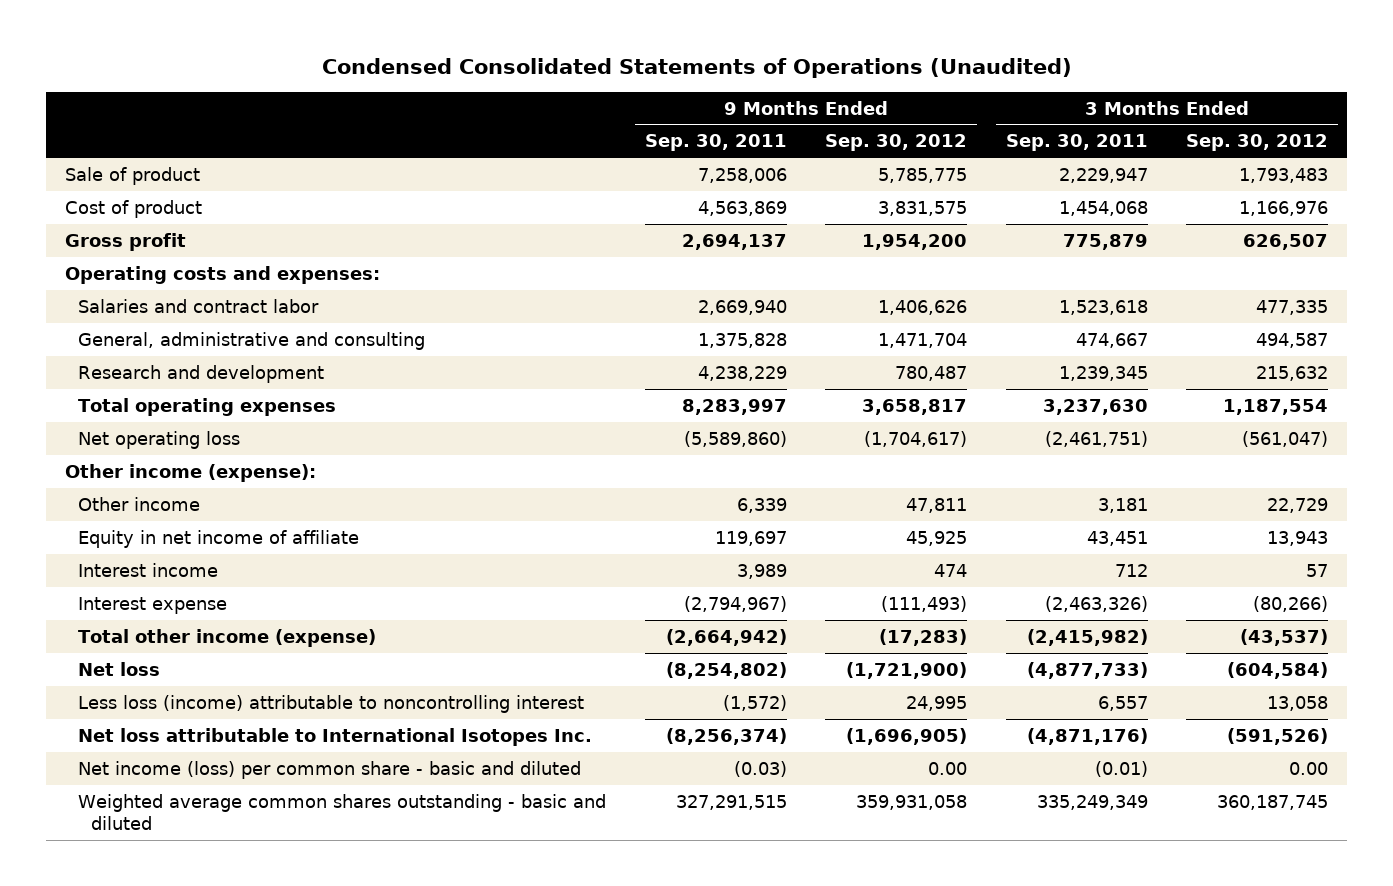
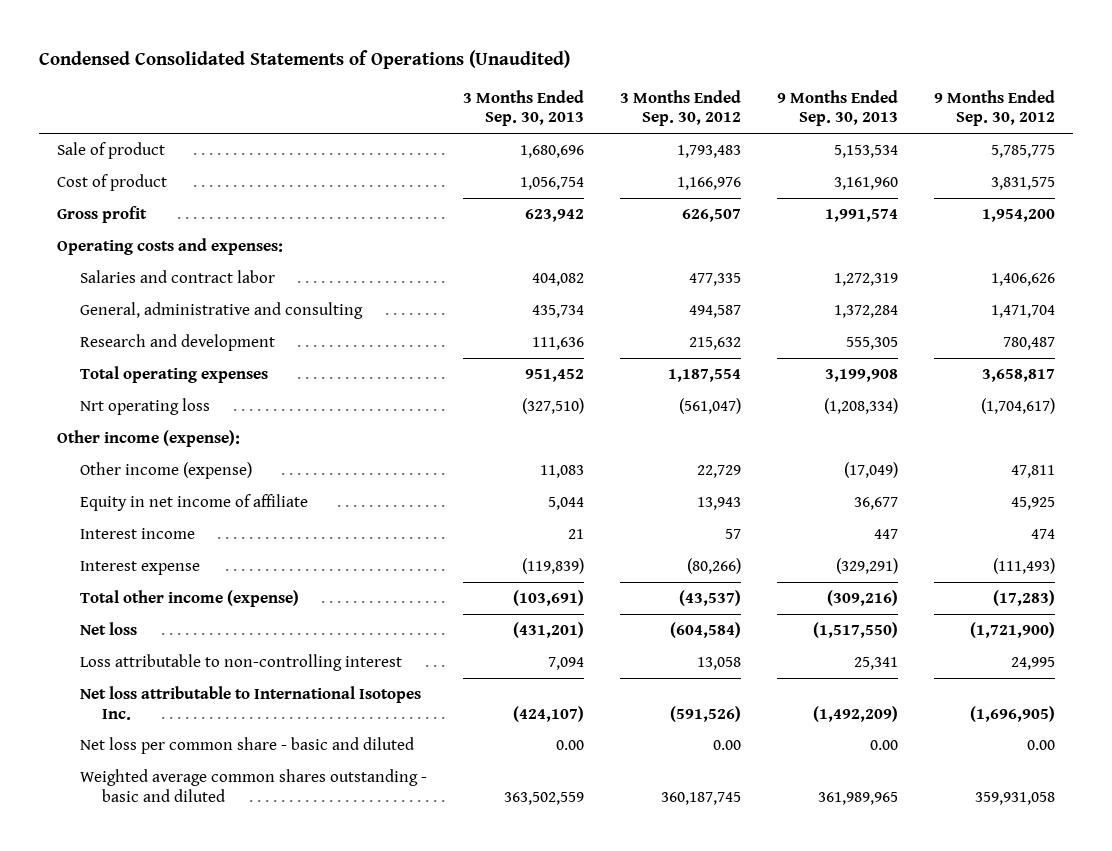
[644,134,787,152] Sep. 30, 2011 -> none
[1005,134,1148,152] Sep. 30, 2011 -> none
none -> [462,89,584,127] 3 Months Ended Sep. 30, 2013
none -> [776,89,898,127] 9 Months Ended Sep. 30, 2013
[78,430,241,449] Net operating loss -> [79,397,210,415] Nrt operating loss
[78,496,201,511] Other income -> [79,461,252,479] Other income (expense)
[78,694,585,713] Less loss (income) attributable to noncontrolling interest -> [79,653,402,671] Loss attributable to non-controlling interest
[78,760,582,779] Net income (loss) per common share - basic and diluted -> [79,736,414,754] Net loss per common share - basic and diluted

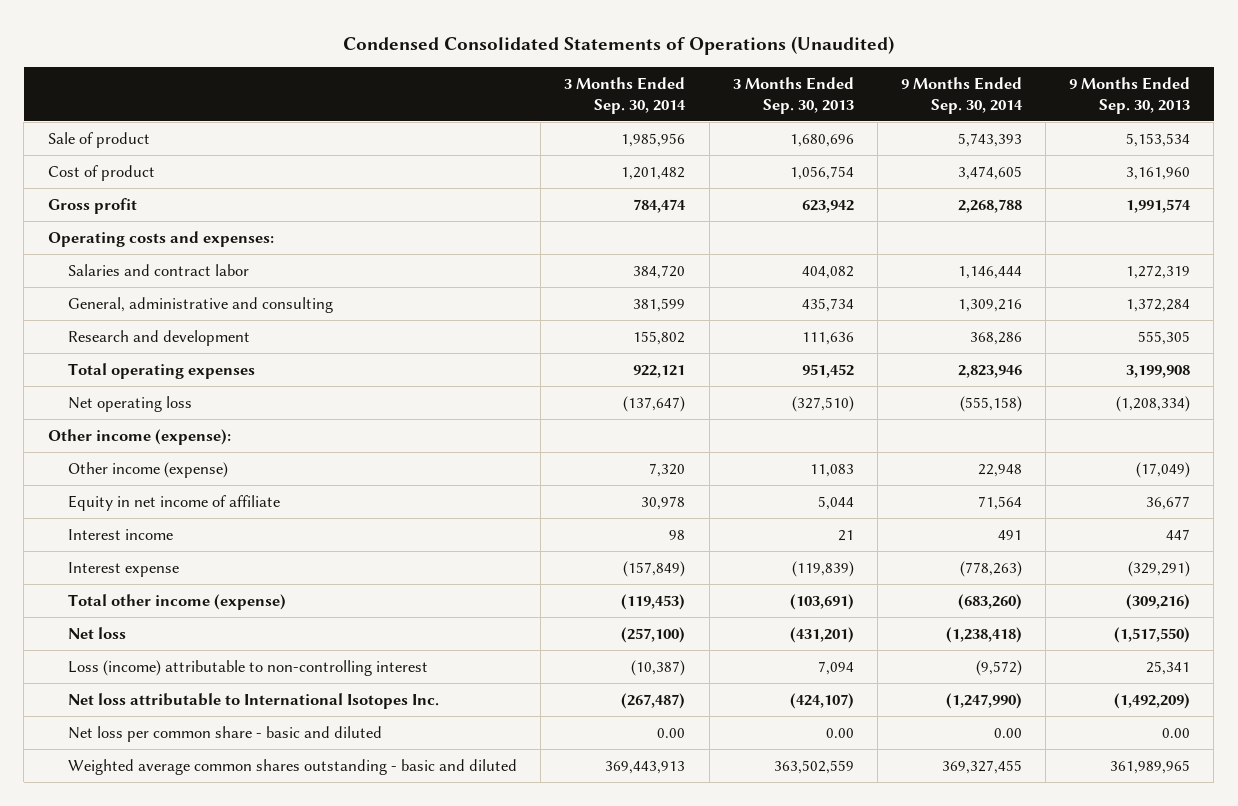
[619,89,741,127] 3 Months Ended Sep. 30, 2012 -> none
[933,89,1055,127] 9 Months Ended Sep. 30, 2012 -> none
none -> [564,76,687,114] 3 Months Ended Sep. 30, 2014
none -> [900,76,1023,114] 9 Months Ended Sep. 30, 2014
[79,397,210,415] Nrt operating loss -> [68,395,193,412] Net operating loss
[79,653,402,671] Loss attributable to non-controlling interest -> [68,659,429,676] Loss (income) attributable to non-controlling interest

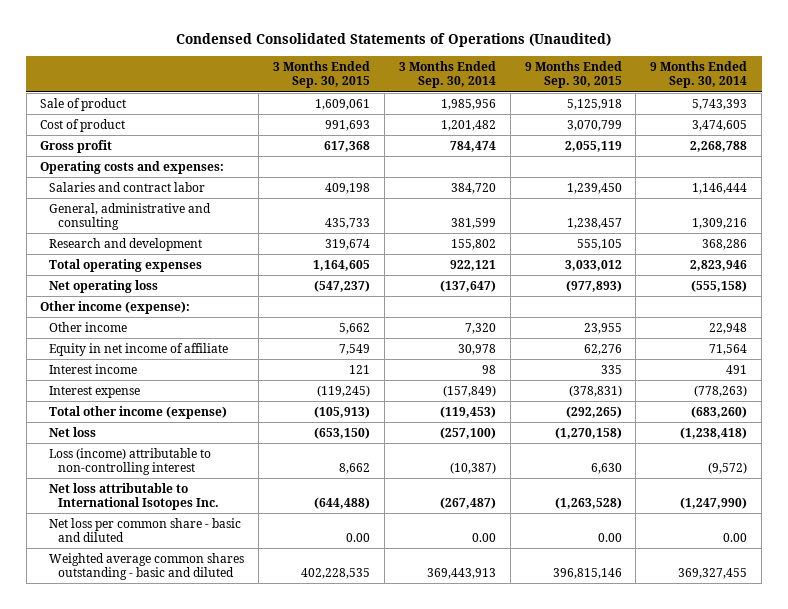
[732,76,854,114] 3 Months Ended Sep. 30, 2013 -> none
[1069,76,1191,114] 9 Months Ended Sep. 30, 2013 -> none
none -> [272,60,370,89] 3 Months Ended Sep. 30, 2015
none -> [524,60,622,89] 9 Months Ended Sep. 30, 2015
[68,461,229,478] Other income (expense) -> [49,321,128,332] Other income

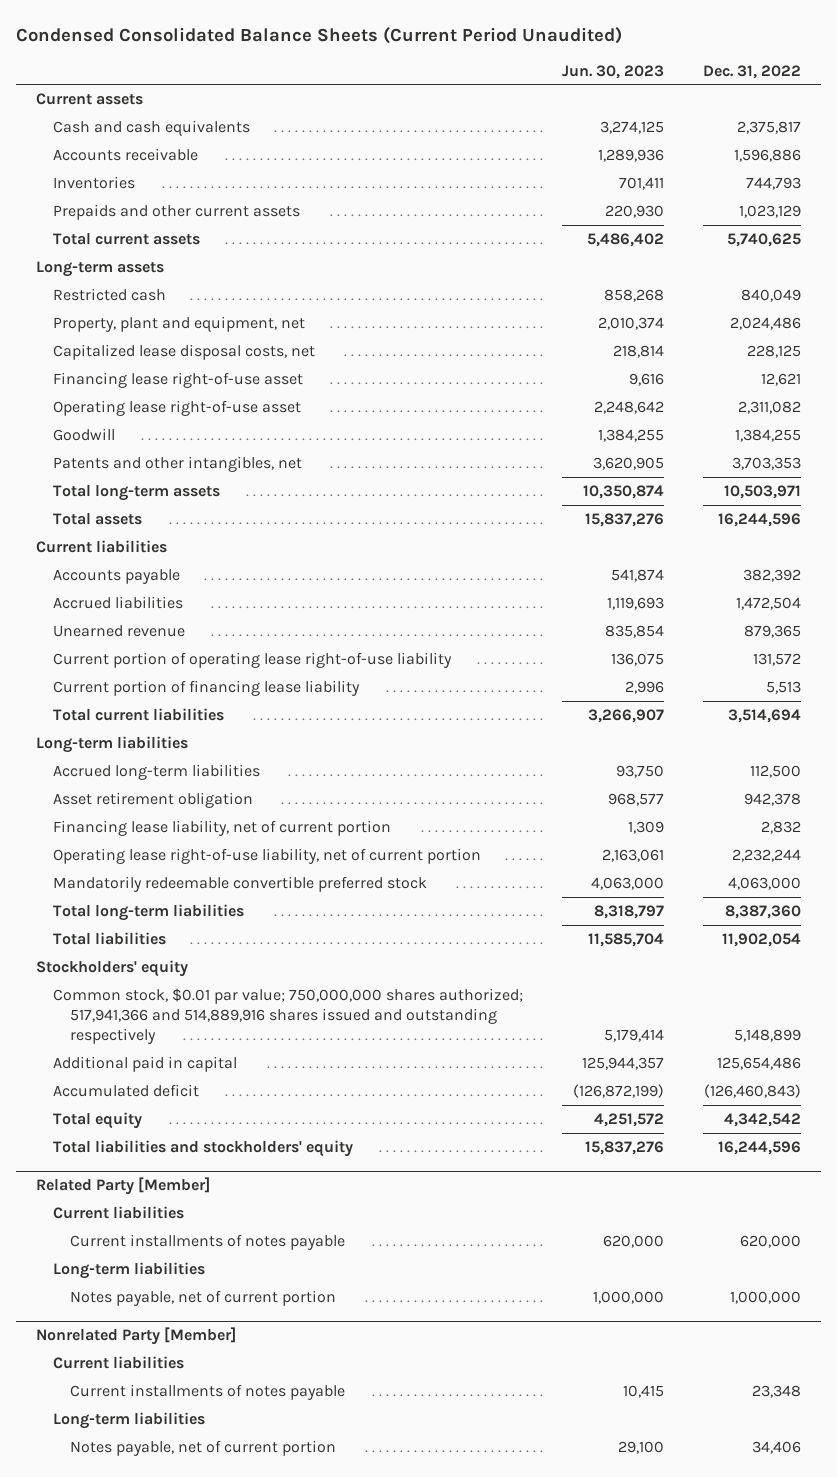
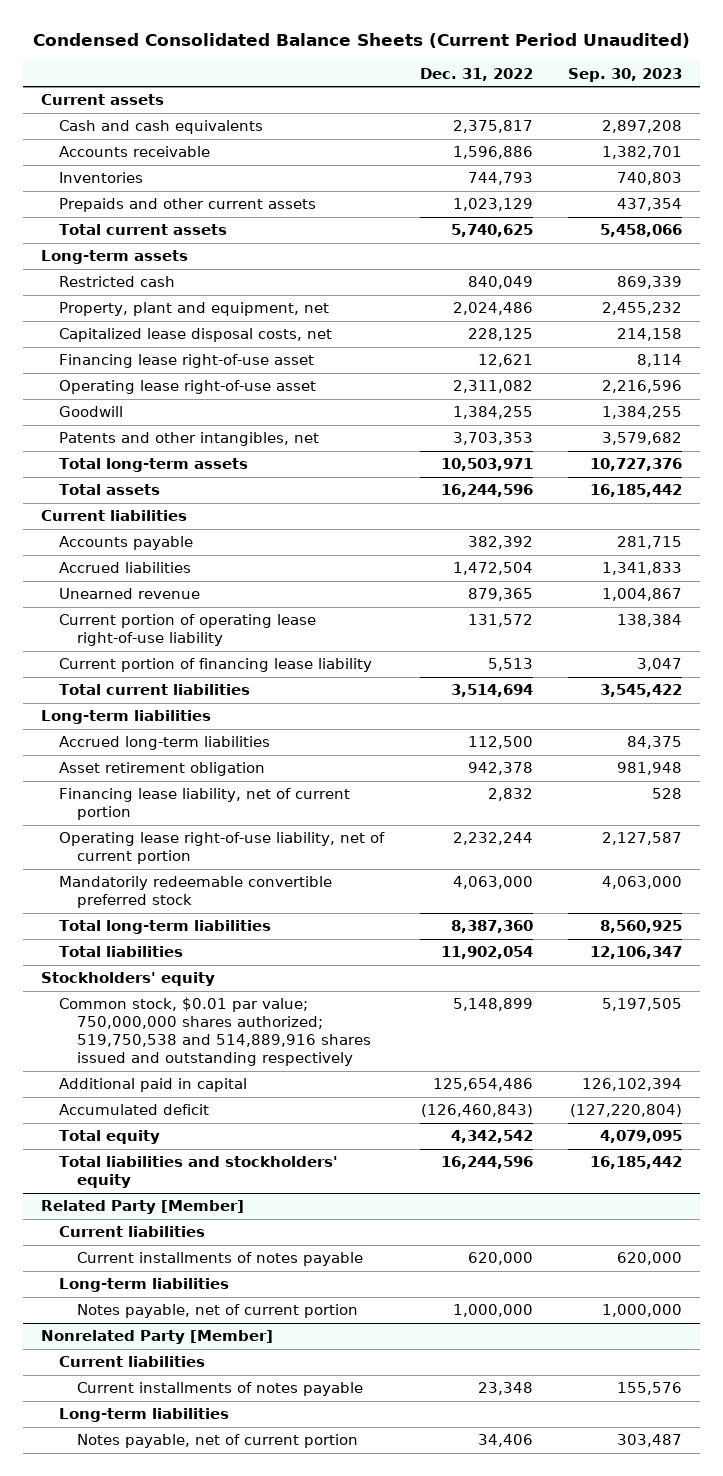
[562,64,665,79] Jun. 30, 2023 -> none
none -> [568,67,683,82] Sep. 30, 2023
[52,987,523,1044] Common stock, $0.01 par value; 750,000,000 shares authorized; 517,941,366 and 514,889,916 shares issued and outstanding respectively -> [59,997,372,1067] Common stock, $0.01 par value; 750,000,000 shares authorized; 519,750,538 and 514,889,916 shares issued and outstanding respectively

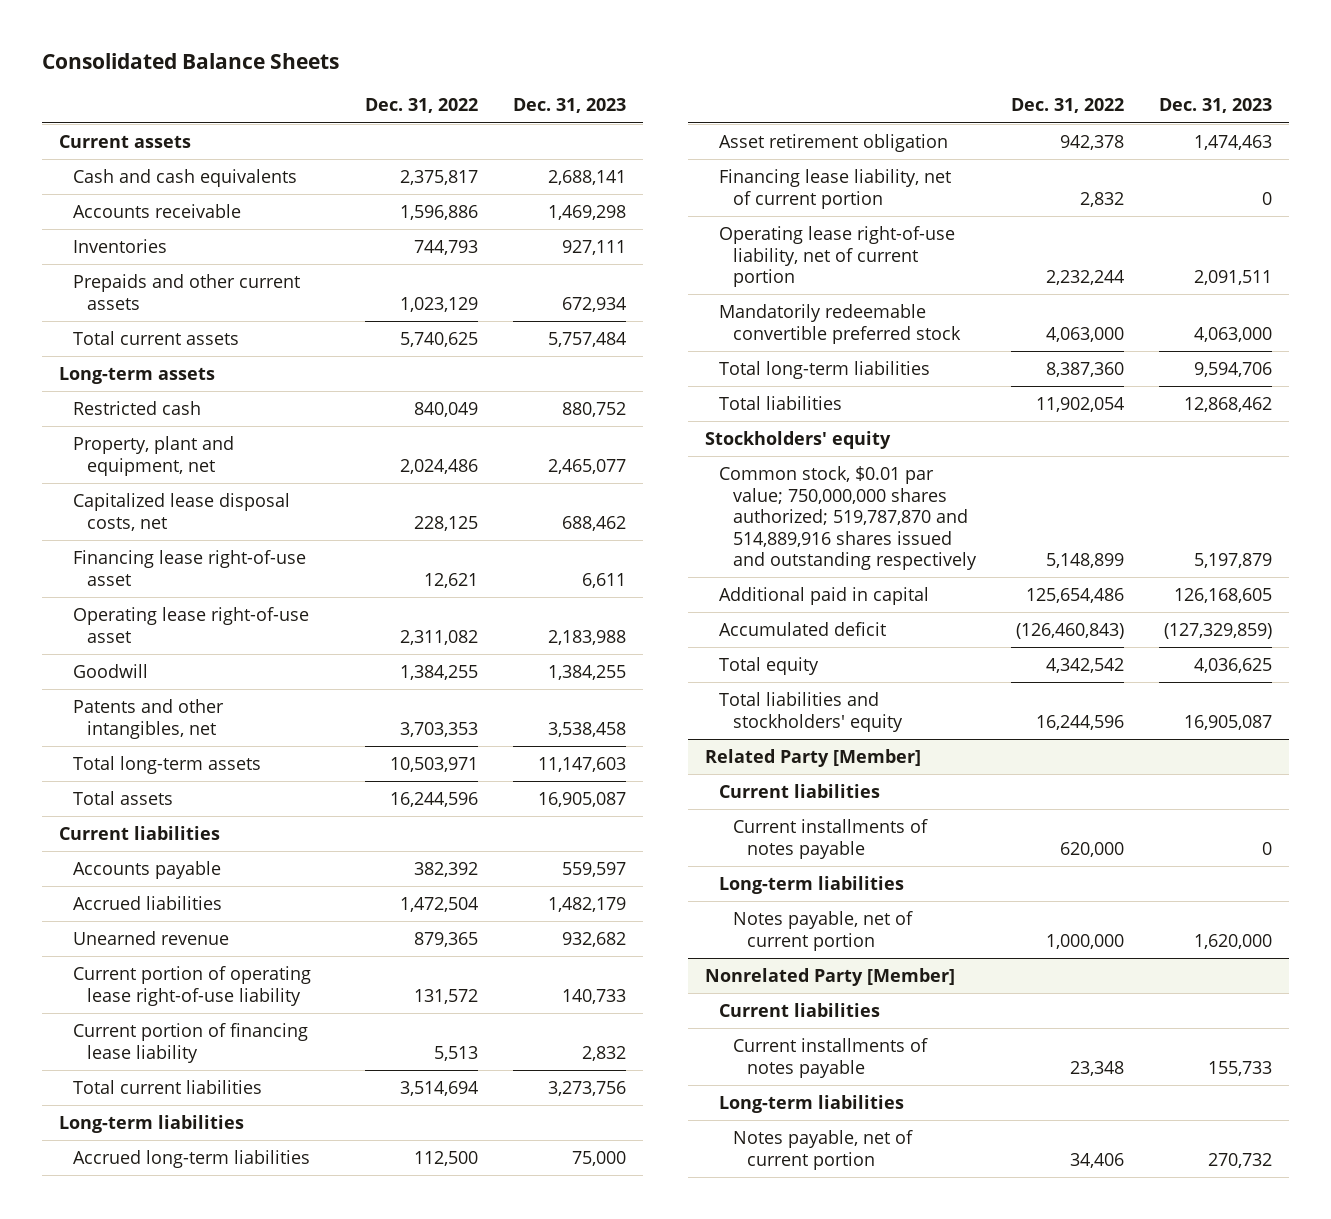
[32,32,690,48] Condensed Consolidated Balance Sheets (Current Period Unaudited) -> [41,53,339,70] Consolidated Balance Sheets
[568,67,683,82] Sep. 30, 2023 -> none
none -> [512,98,626,114] Dec. 31, 2023
[59,997,372,1067] Common stock, $0.01 par value; 750,000,000 shares authorized; 519,750,538 and 514,889,916 shares issued and outstanding respectively -> [719,466,977,571] Common stock, $0.01 par value; 750,000,000 shares authorized; 519,787,870 and 514,889,916 shares issued and outstanding respectively

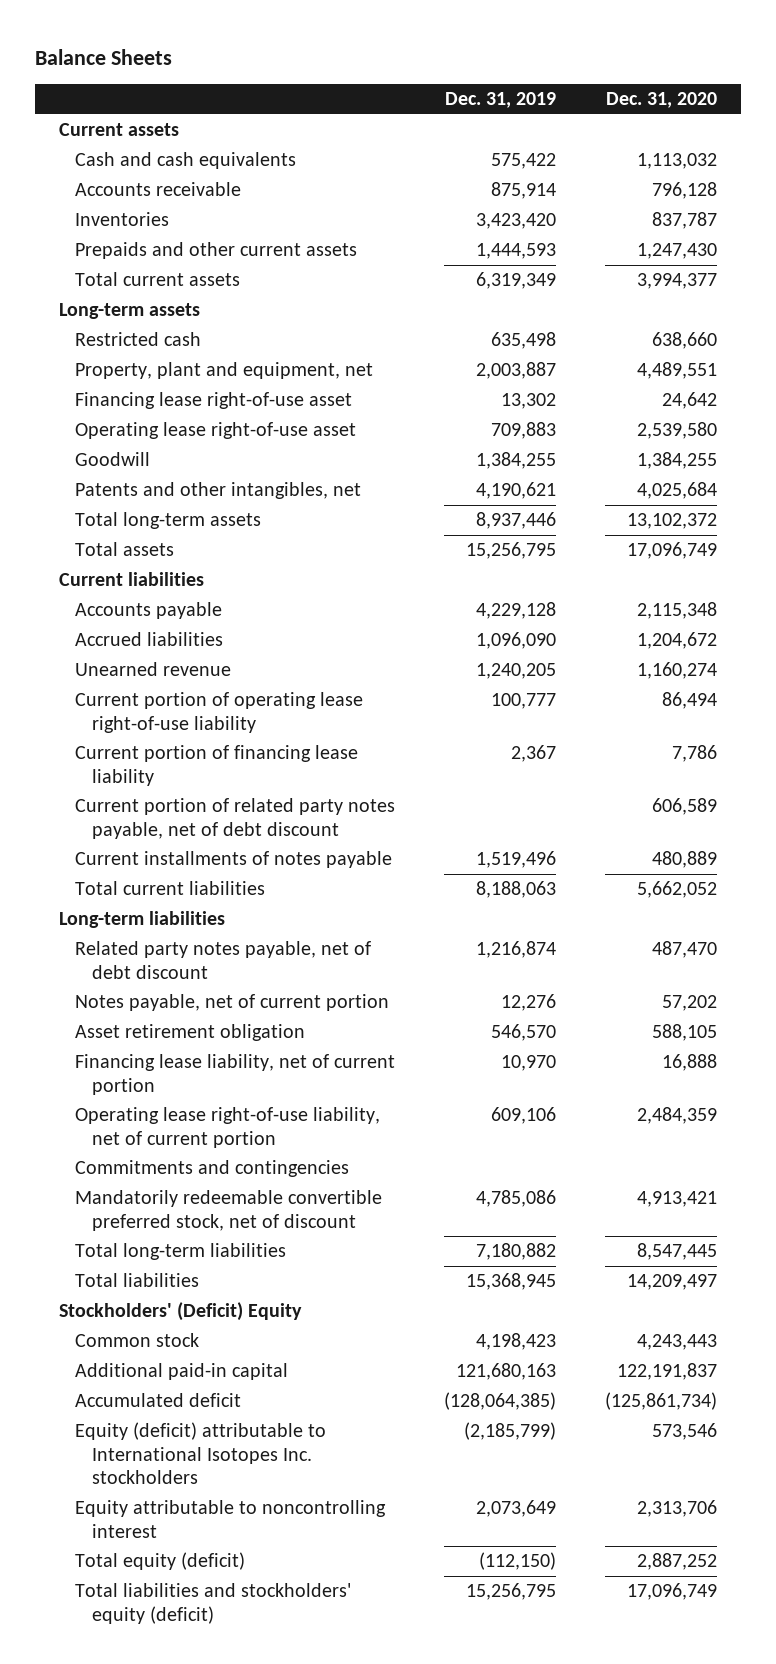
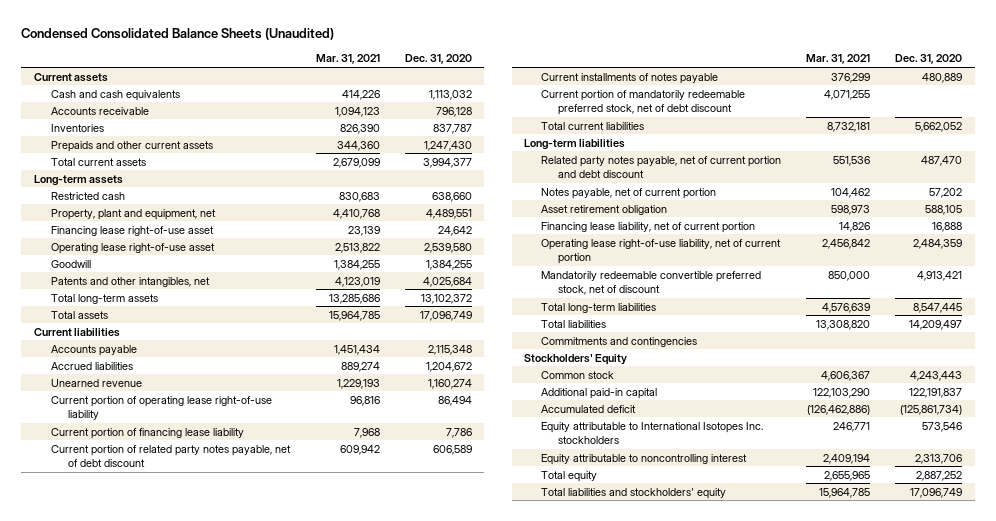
[34,48,172,65] Balance Sheets -> [21,28,335,41] Condensed Consolidated Balance Sheets (Unaudited)
[445,92,557,109] Dec. 31, 2019 -> none
none -> [315,54,380,65] Mar. 31, 2021
none -> [541,89,746,116] Current portion of mandatorily redeemable preferred stock, net of debt discount
[75,941,372,979] Related party notes payable, net of debt discount -> [541,155,782,179] Related party notes payable, net of current portion and debt discount
[75,1160,350,1178] Commitments and contingencies -> [541,336,698,347] Commitments and contingencies
[59,1302,303,1322] Stockholders' (Deficit) Equity -> [524,353,628,365] Stockholders' Equity
[75,1422,327,1485] Equity (deficit) attributable to International Isotopes Inc. stockholders -> [541,421,764,445] Equity attributable to International Isotopes Inc. stockholders
[75,1552,246,1571] Total equity (deficit) -> [541,470,598,482] Total equity
[75,1583,352,1624] Total liabilities and stockholders' equity (deficit) -> [541,487,727,499] Total liabilities and stockholders' equity

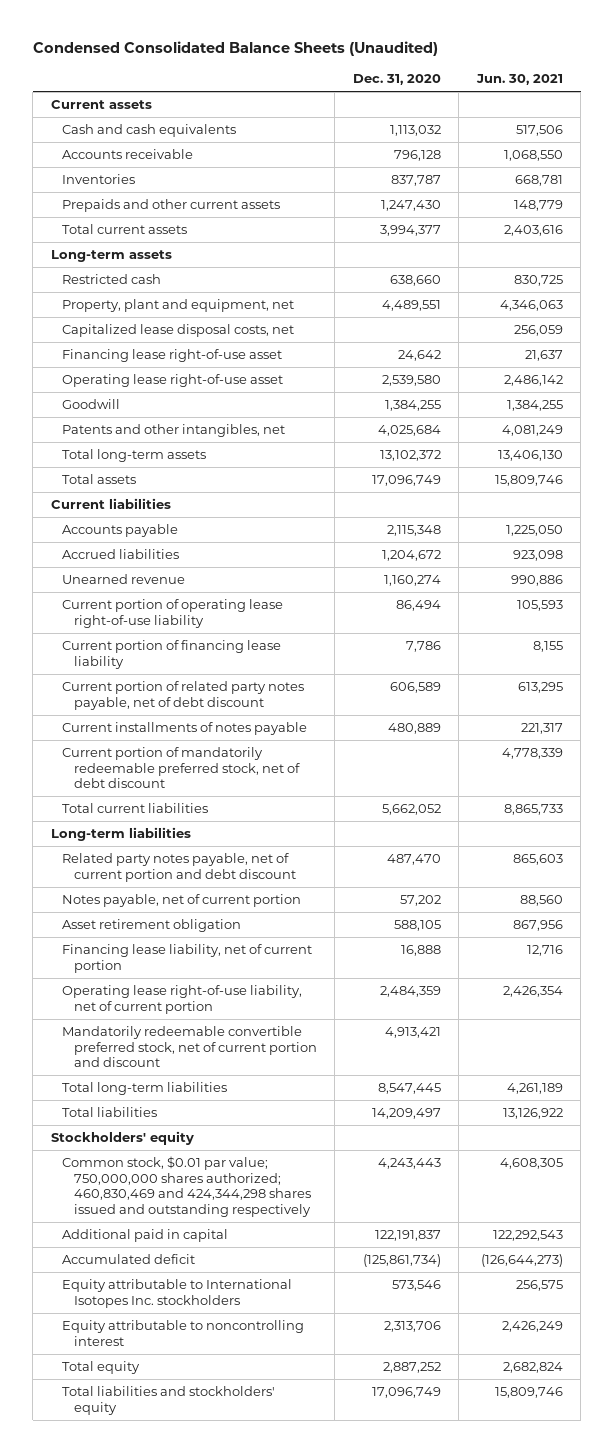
[315,54,380,65] Mar. 31, 2021 -> none
none -> [475,73,563,85] Jun. 30, 2021
none -> [62,324,295,338] Capitalized lease disposal costs, net
[541,270,762,296] Mandatorily redeemable convertible preferred stock, net of discount -> [62,1026,317,1068] Mandatorily redeemable convertible preferred stock, net of current portion and discount
[541,336,698,347] Commitments and contingencies -> none
[524,353,628,365] Stockholders' Equity -> [50,1131,194,1146] Stockholders' equity
[541,370,615,379] Common stock -> [62,1156,311,1217] Common stock, $0.01 par value; 750,000,000 shares authorized; 460,830,469 and 424,344,298 shares issued and outstanding respectively
[541,387,658,399] Additional paid-in capital -> [62,1229,229,1243] Additional paid in capital

